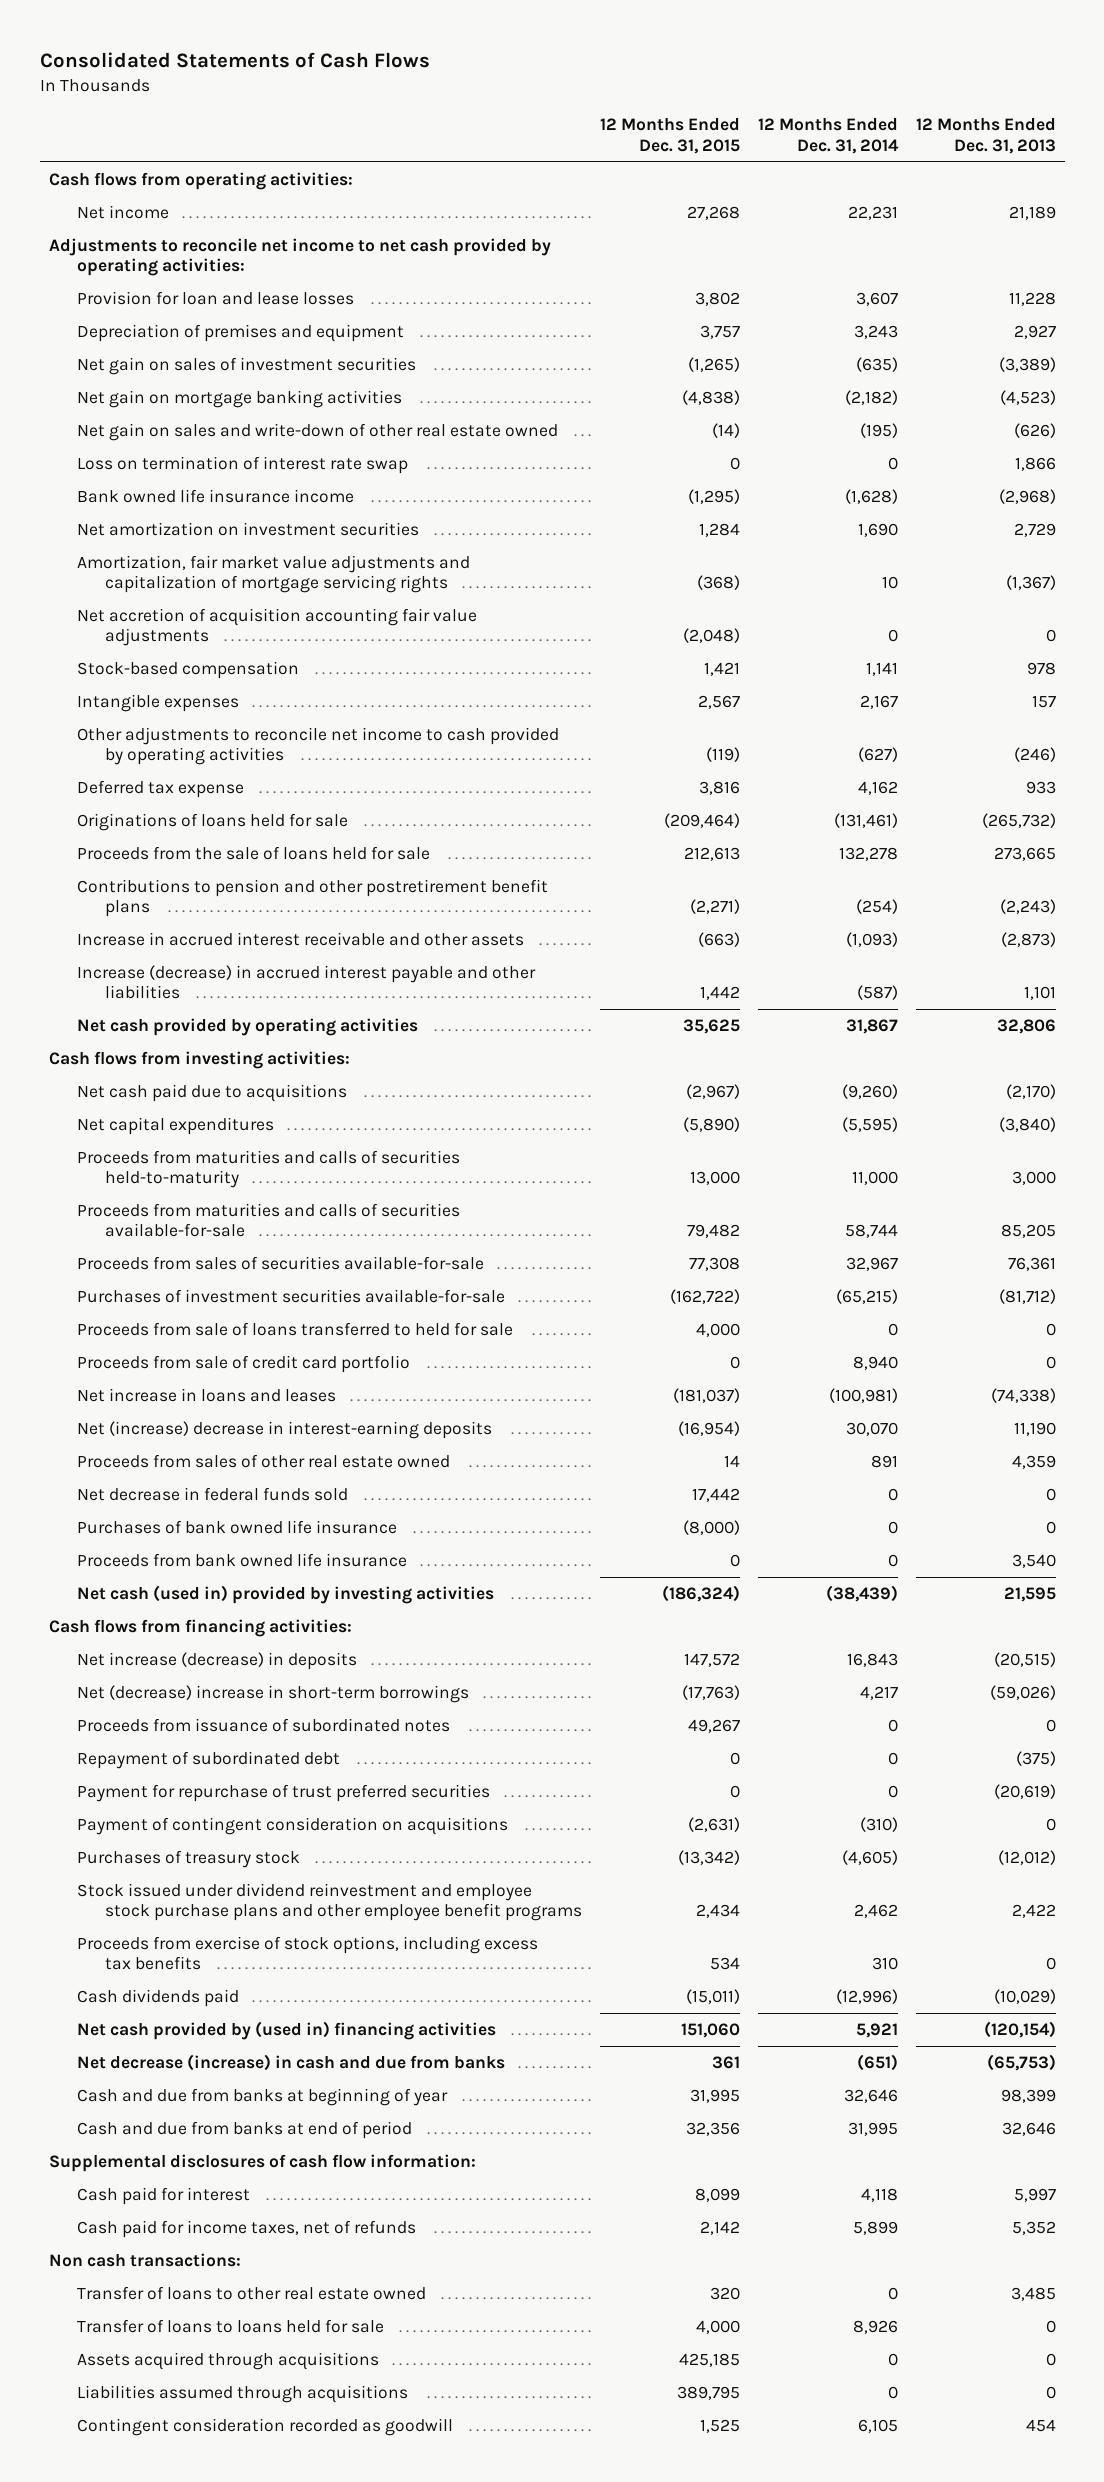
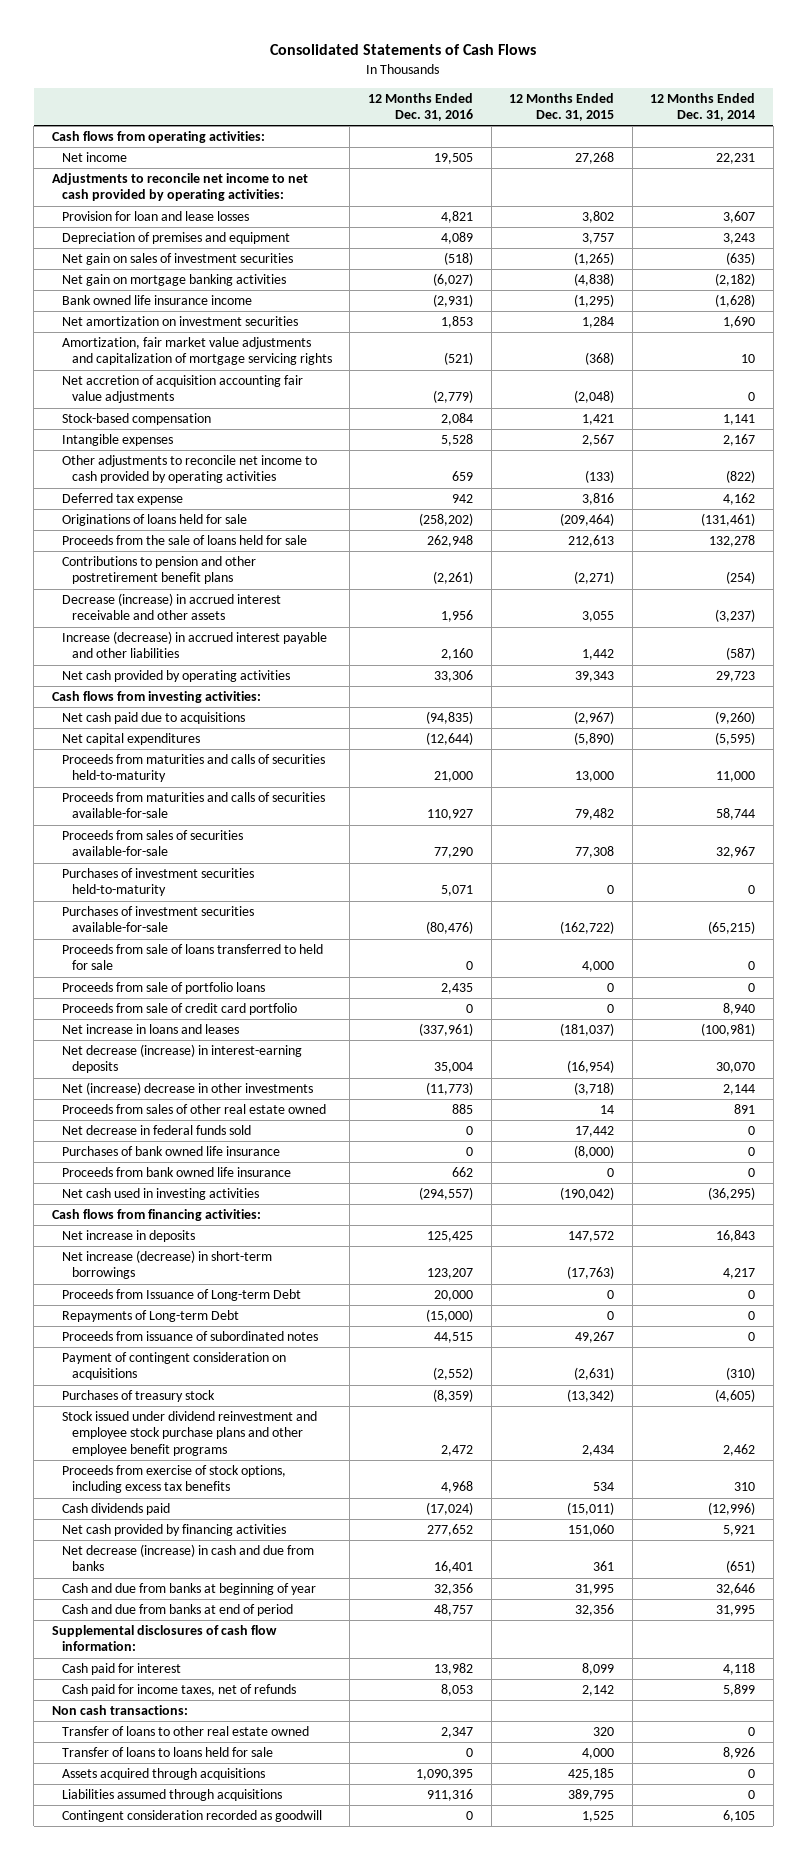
[915,118,1056,155] 12 Months Ended Dec. 31, 2013 -> none
none -> [367,93,473,122] 12 Months Ended Dec. 31, 2016
[76,422,558,441] Net gain on sales and write-down of other real estate owned -> none
[76,455,408,474] Loss on termination of interest rate swap -> none
[705,747,740,763] (119) -> [585,470,615,484] (133)
[857,747,898,763] (627) -> [726,470,756,484] (822)
[76,931,524,946] Increase in accrued interest receivable and other assets -> [61,593,281,621] Decrease (increase) in accrued interest receivable and other assets
[697,931,740,947] (663) -> [582,611,615,623] 3,055
[845,931,898,947] (1,093) -> [715,609,756,623] (3,237)
[682,1018,740,1034] 35,625 -> [575,671,615,683] 39,343
[845,1018,898,1034] 31,867 -> [716,671,756,683] 29,723
none -> [61,868,254,897] Purchases of investment securities held-to-maturity
none -> [61,982,265,995] Proceeds from sale of portfolio loans
[76,1420,492,1439] Net (increase) decrease in interest-earning deposits -> [61,1044,302,1074] Net decrease (increase) in interest-earning deposits
none -> [61,1082,313,1096] Net (increase) decrease in other investments
[76,1584,494,1604] Net cash (used in) provided by investing activities -> [61,1188,259,1201] Net cash used in investing activities
[661,1584,740,1602] (186,324) -> [560,1187,615,1201] (190,042)
[825,1584,898,1602] (38,439) -> [708,1187,756,1201] (36,295)
[76,1651,357,1670] Net increase (decrease) in deposits -> [61,1230,195,1243] Net increase in deposits
[76,1684,469,1703] Net (decrease) increase in short-term borrowings -> [61,1250,272,1280] Net increase (decrease) in short-term borrowings
none -> [61,1289,301,1302] Proceeds from Issuance of Long-term Debt
none -> [61,1310,239,1323] Repayments of Long-term Debt
[76,1750,340,1769] Repayment of subordinated debt -> none
[76,1783,490,1802] Payment for repurchase of trust preferred securities -> none
[76,2020,496,2040] Net cash provided by (used in) financing activities -> [61,1524,286,1537] Net cash provided by financing activities

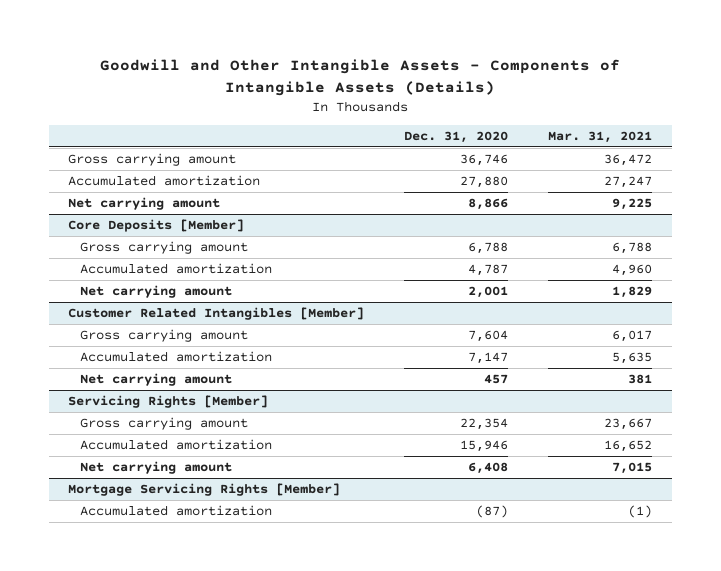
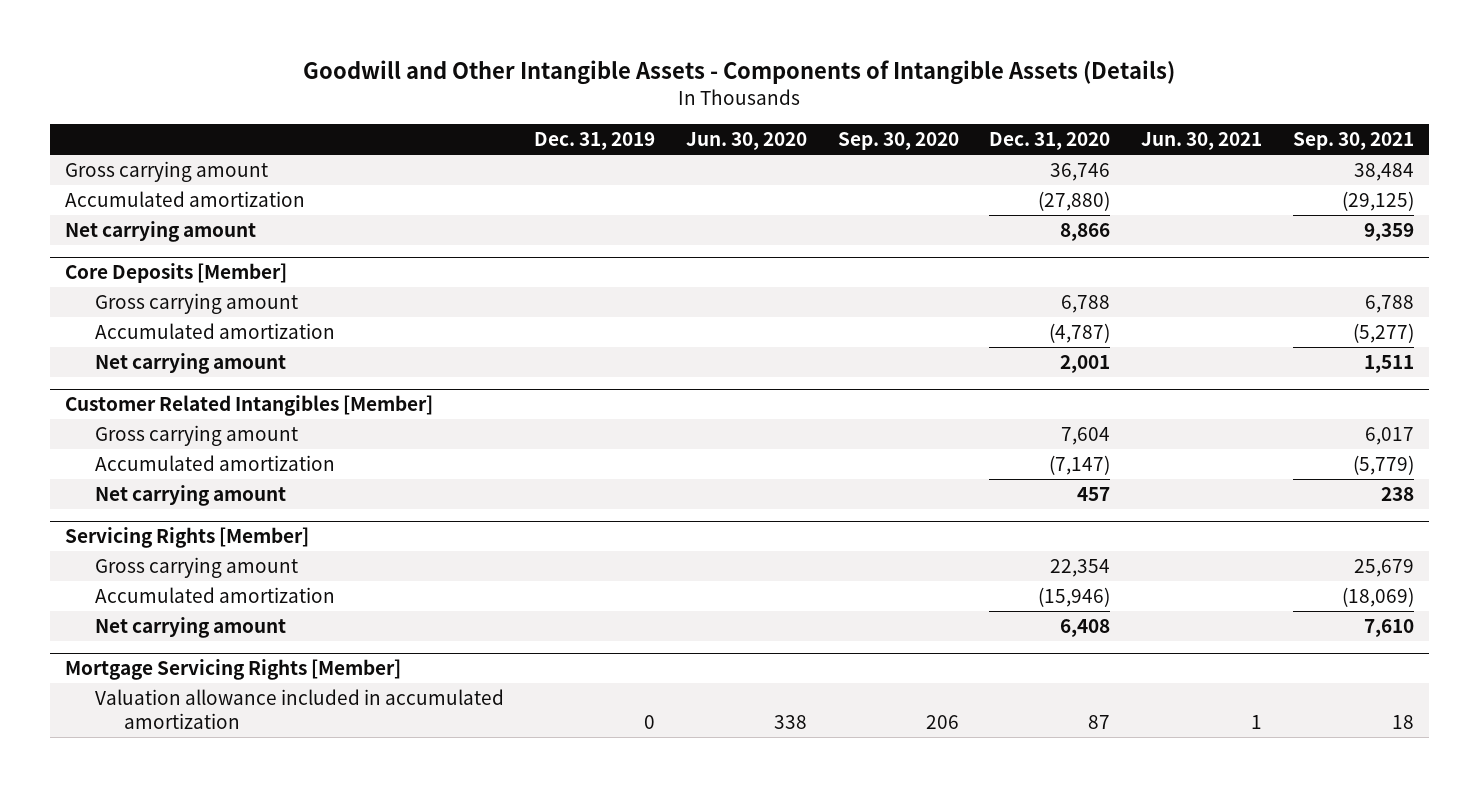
[548,131,653,144] Mar. 31, 2021 -> none
none -> [534,132,656,151] Dec. 31, 2019
none -> [685,132,807,151] Jun. 30, 2020
none -> [837,132,959,151] Sep. 30, 2020
none -> [1140,132,1262,151] Jun. 30, 2021
none -> [1292,132,1414,151] Sep. 30, 2021
[460,176,509,189] 27,880 -> [1038,190,1111,211] (27,880)
[468,264,509,277] 4,787 -> [1049,322,1111,343] (4,787)
[468,352,509,365] 7,147 -> [1049,454,1111,475] (7,147)
[460,440,509,453] 15,946 -> [1038,586,1111,607] (15,946)
[79,505,272,517] Accumulated amortization -> none
none -> [94,688,504,730] Valuation allowance included in accumulated amortization

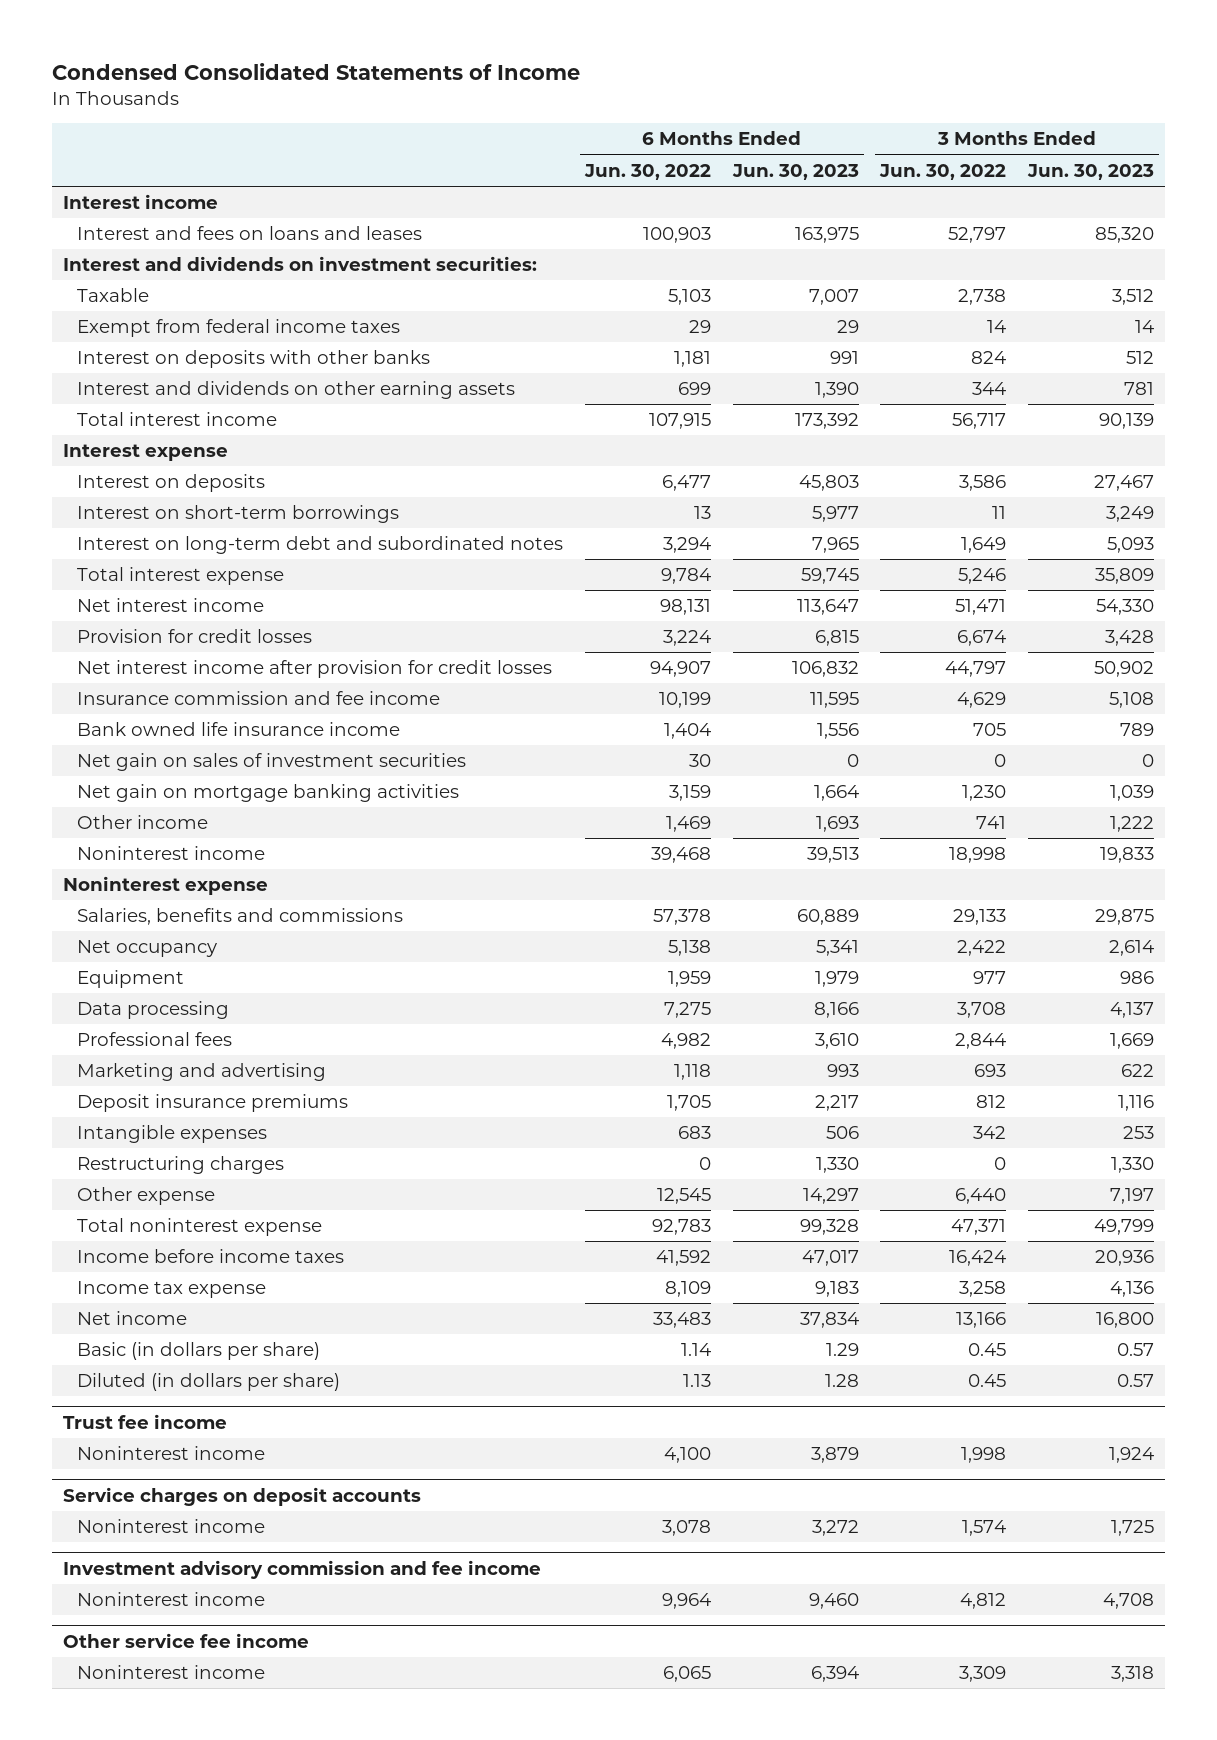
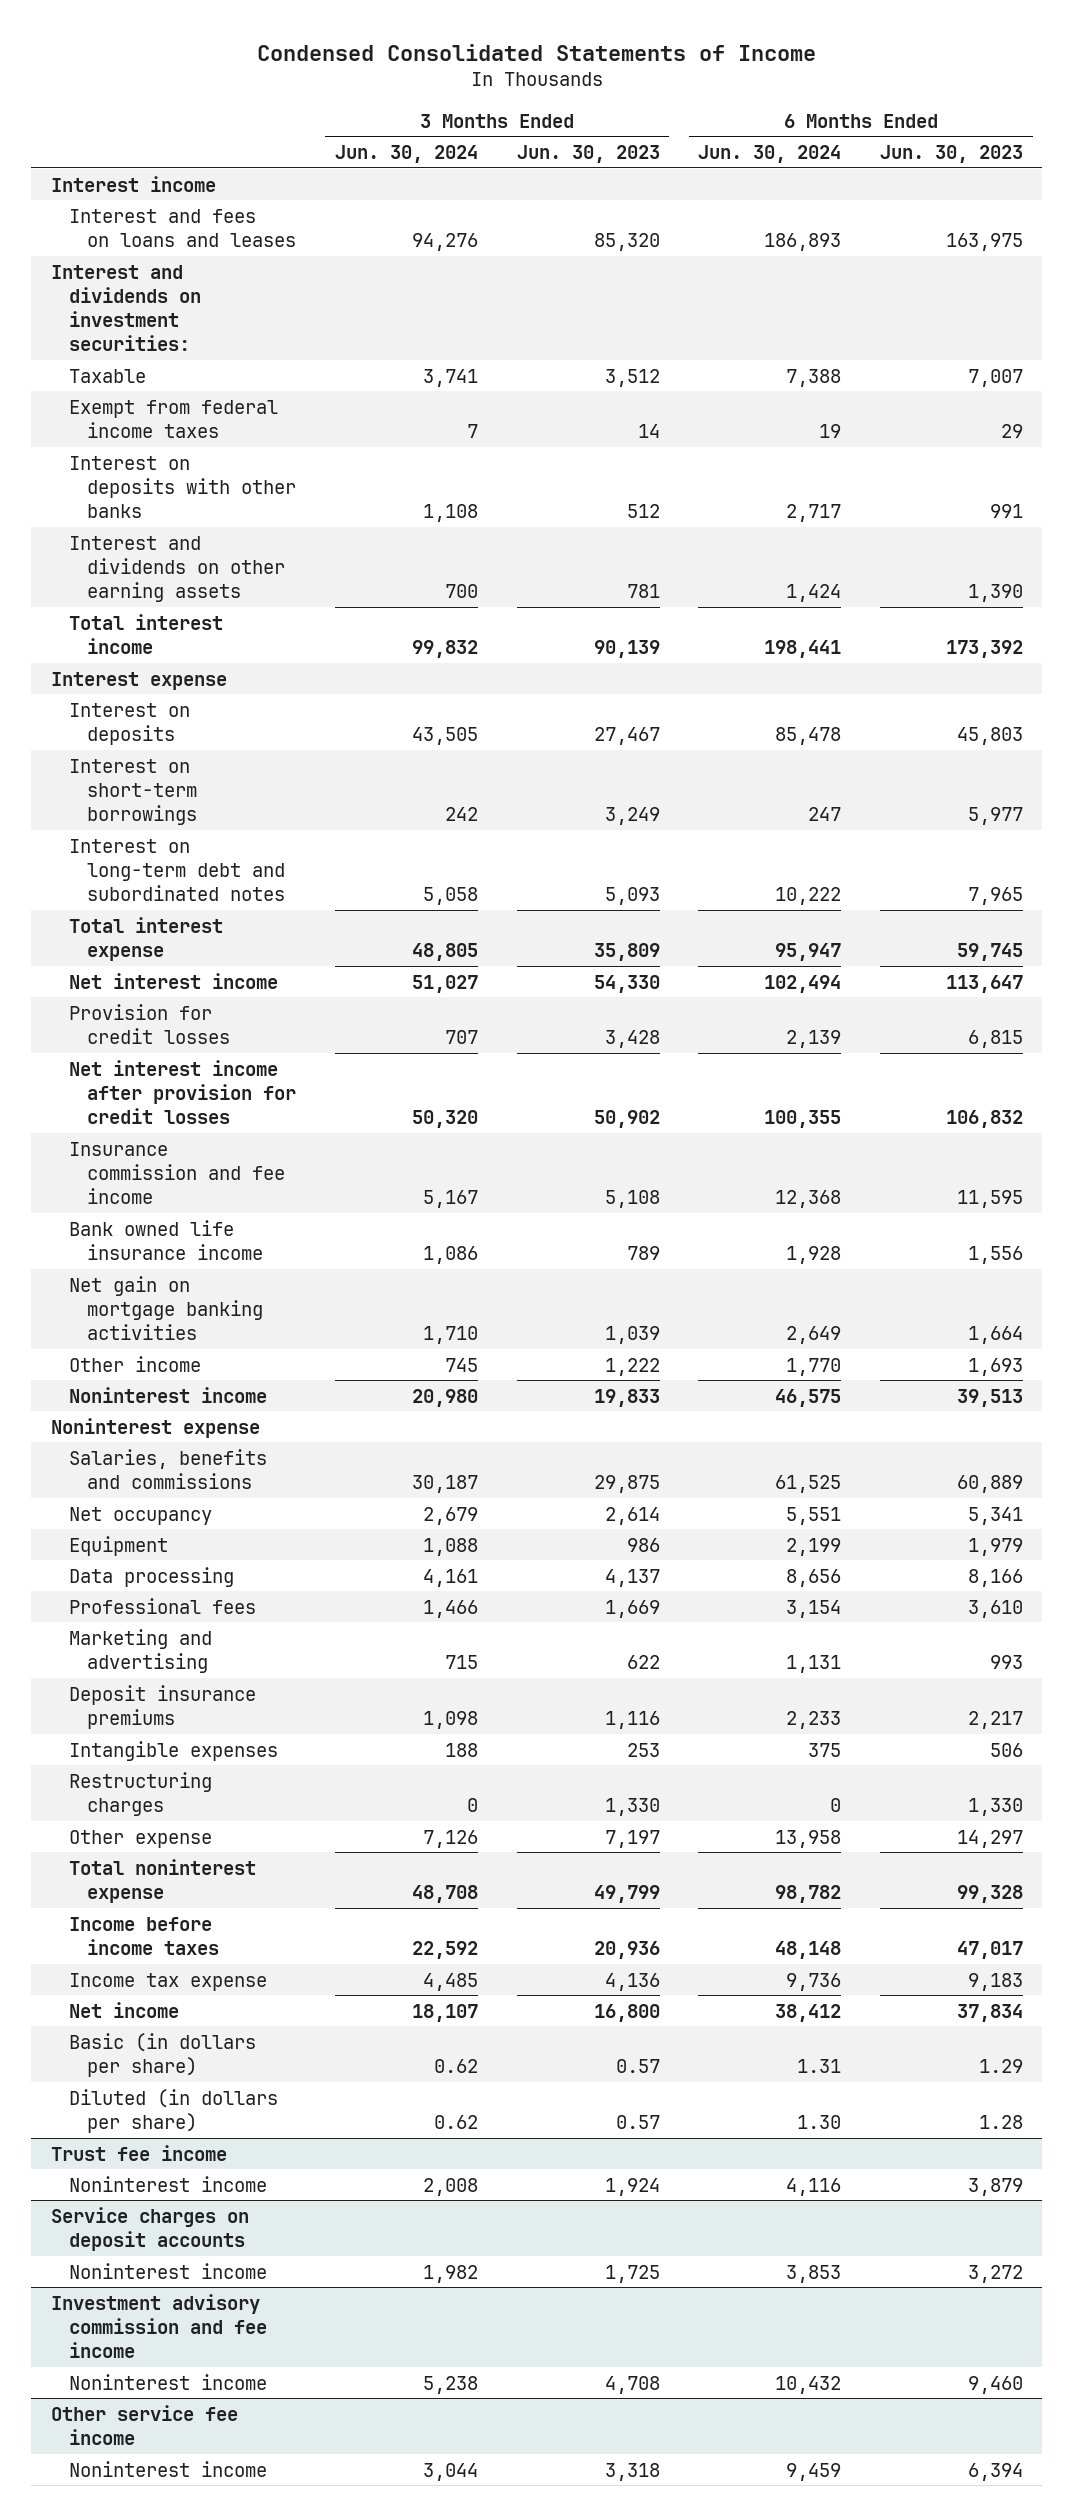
[584,163,712,180] Jun. 30, 2022 -> none
[879,163,1007,180] Jun. 30, 2022 -> none
none -> [334,144,478,163] Jun. 30, 2024
none -> [698,144,842,163] Jun. 30, 2024
[77,753,467,772] Net gain on sales of investment securities -> none

